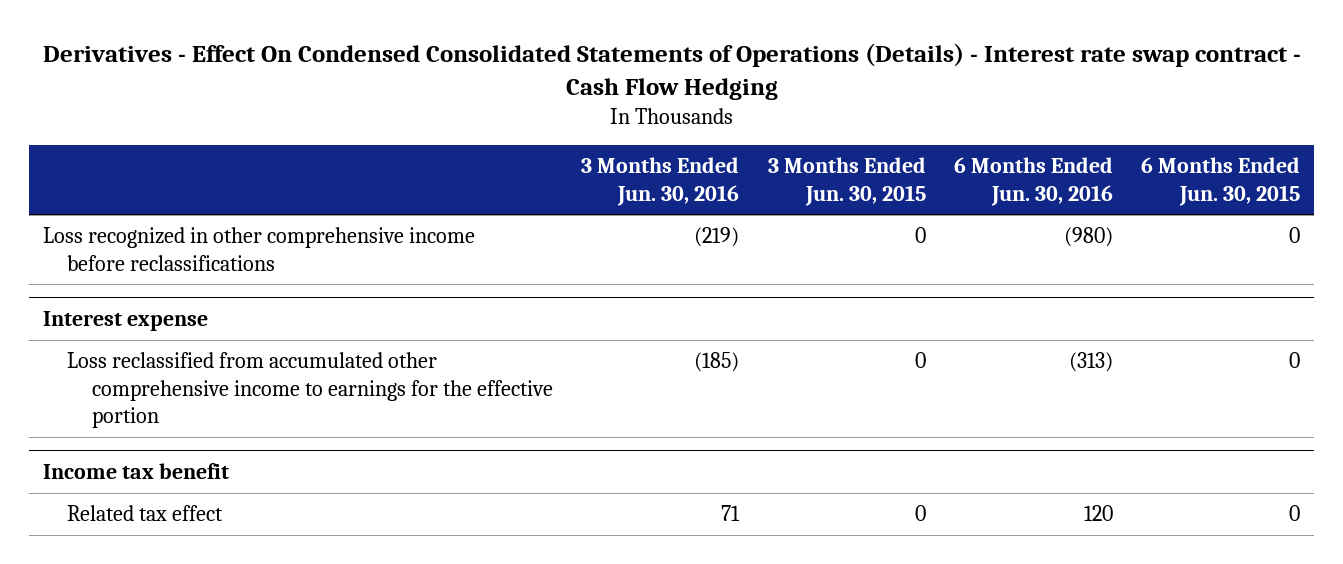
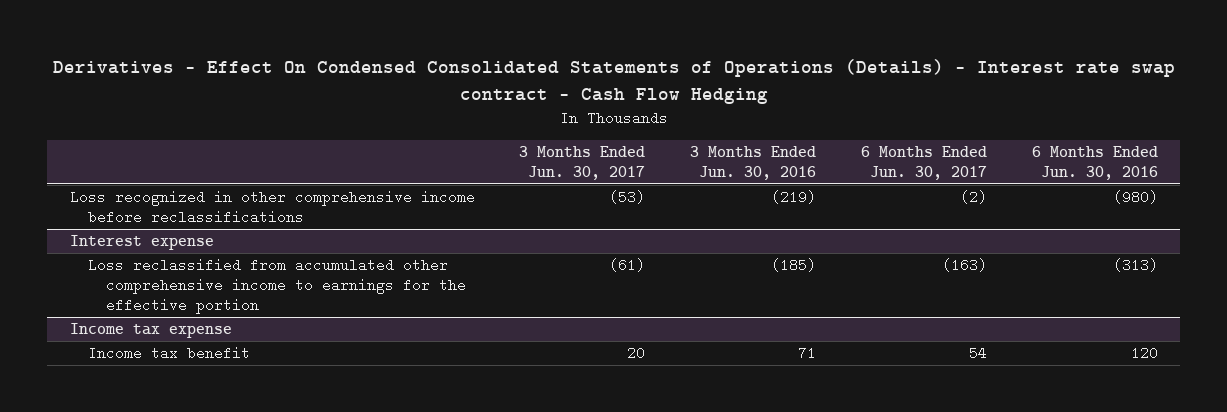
[767,157,926,206] 3 Months Ended Jun. 30, 2015 -> none
[1141,157,1301,206] 6 Months Ended Jun. 30, 2015 -> none
none -> [519,145,646,180] 3 Months Ended Jun. 30, 2017
none -> [860,145,987,180] 6 Months Ended Jun. 30, 2017
[42,462,229,479] Income tax benefit -> [69,323,232,339] Income tax expense
[67,505,224,522] Related tax effect -> [87,346,250,361] Income tax benefit

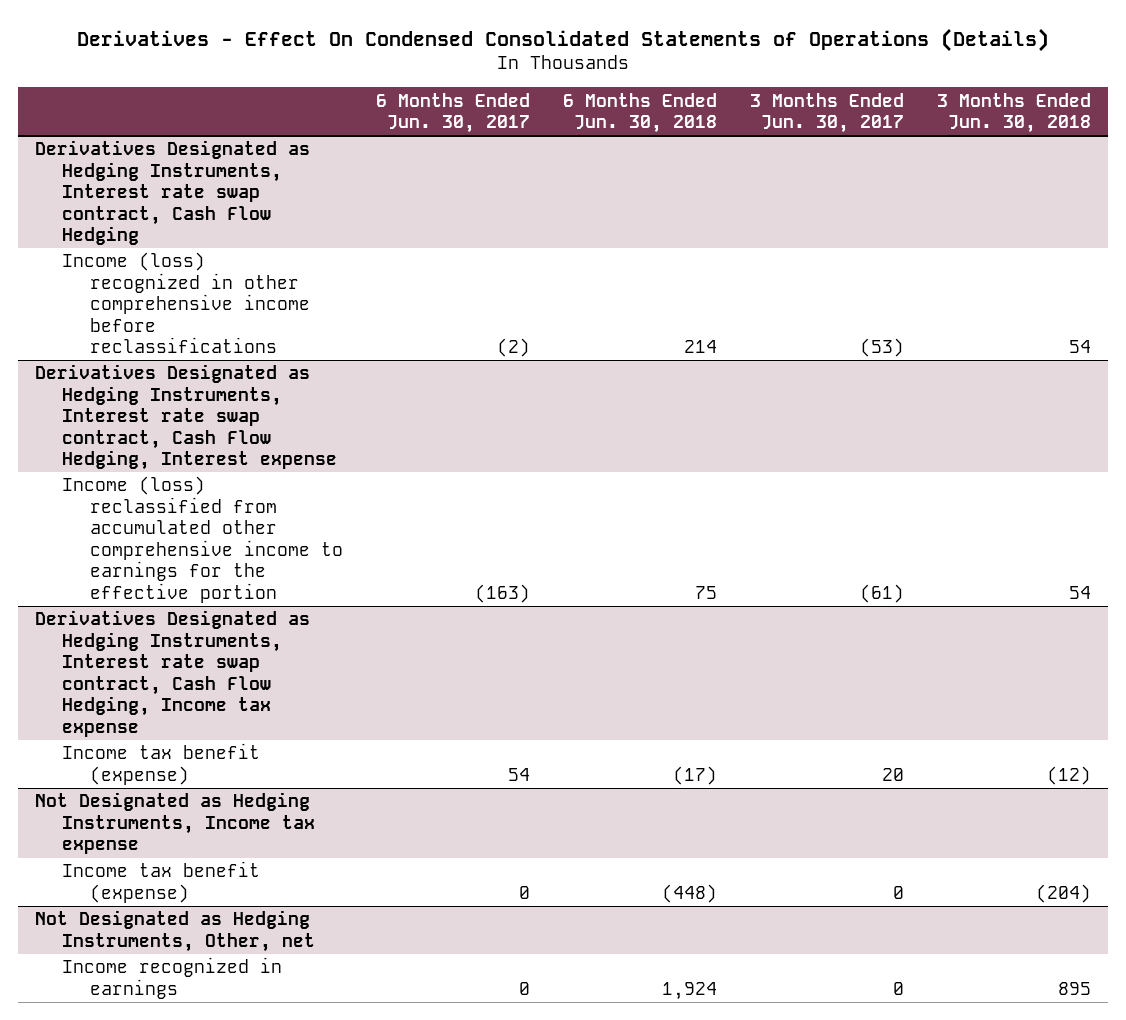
[52,59,1175,104] Derivatives - Effect On Condensed Consolidated Statements of Operations (Details) - Interest rate swap contract - Cash Flow Hedging -> [77,27,1050,52] Derivatives - Effect On Condensed Consolidated Statements of Operations (Details)
[690,145,817,180] 3 Months Ended Jun. 30, 2016 -> none
[1031,145,1158,180] 6 Months Ended Jun. 30, 2016 -> none
none -> [562,92,717,133] 6 Months Ended Jun. 30, 2018
none -> [937,92,1092,133] 3 Months Ended Jun. 30, 2018
[69,235,214,251] Interest expense -> none
[69,323,232,339] Income tax expense -> none
none -> [34,140,310,246] Derivatives Designated as Hedging Instruments, Interest rate swap contract, Cash Flow Hedging
[69,190,475,225] Loss recognized in other comprehensive income before reclassifications -> [62,252,310,354] Income (loss) recognized in other comprehensive income before reclassifications
none -> [34,364,338,471] Derivatives Designated as Hedging Instruments, Interest rate swap contract, Cash Flow Hedging, Interest expense
[87,258,467,314] Loss reclassified from accumulated other comprehensive income to earnings for the effective portion -> [62,476,343,603] Income (loss) reclassified from accumulated other comprehensive income to earnings for the effective portion
none -> [34,610,310,737] Derivatives Designated as Hedging Instruments, Interest rate swap contract, Cash Flow Hedging, Income tax expense
[87,346,250,361] Income tax benefit -> [62,743,261,785] Income tax benefit (expense)
none -> [34,792,316,855] Not Designated as Hedging Instruments, Income tax expense
none -> [62,861,261,903] Income tax benefit (expense)
none -> [34,910,316,952] Not Designated as Hedging Instruments, Other, net
none -> [62,957,283,999] Income recognized in earnings

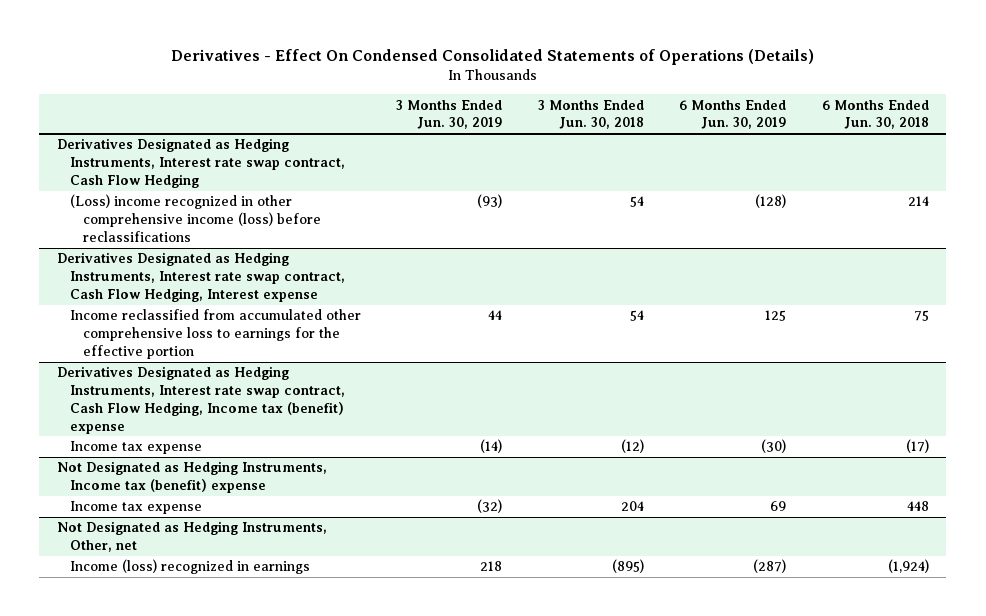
[375,92,530,133] 6 Months Ended Jun. 30, 2017 -> none
[750,92,905,133] 3 Months Ended Jun. 30, 2017 -> none
none -> [396,99,503,130] 3 Months Ended Jun. 30, 2019
none -> [679,99,787,130] 6 Months Ended Jun. 30, 2019
[62,252,310,354] Income (loss) recognized in other comprehensive income before reclassifications -> [69,194,321,242] (Loss) income recognized in other comprehensive income (loss) before reclassifications
[62,476,343,603] Income (loss) reclassified from accumulated other comprehensive income to earnings for the effective portion -> [69,309,361,359] Income reclassified from accumulated other comprehensive loss to earnings for the effective portion
[34,610,310,737] Derivatives Designated as Hedging Instruments, Interest rate swap contract, Cash Flow Hedging, Income tax expense -> [57,366,345,434] Derivatives Designated as Hedging Instruments, Interest rate swap contract, Cash Flow Hedging, Income tax (benefit) expense
[62,743,261,785] Income tax benefit (expense) -> [69,441,202,455] Income tax expense
[34,792,316,855] Not Designated as Hedging Instruments, Income tax expense -> [57,461,328,494] Not Designated as Hedging Instruments, Income tax (benefit) expense
[62,861,261,903] Income tax benefit (expense) -> [69,501,202,515] Income tax expense
[661,883,717,903] (448) -> [906,501,929,512] 448
[1036,883,1092,903] (204) -> [620,501,644,512] 204
[62,957,283,999] Income recognized in earnings -> [69,559,310,575] Income (loss) recognized in earnings
[661,981,717,1000] 1,924 -> [887,559,929,574] (1,924)
[1058,981,1092,995] 895 -> [611,559,644,574] (895)

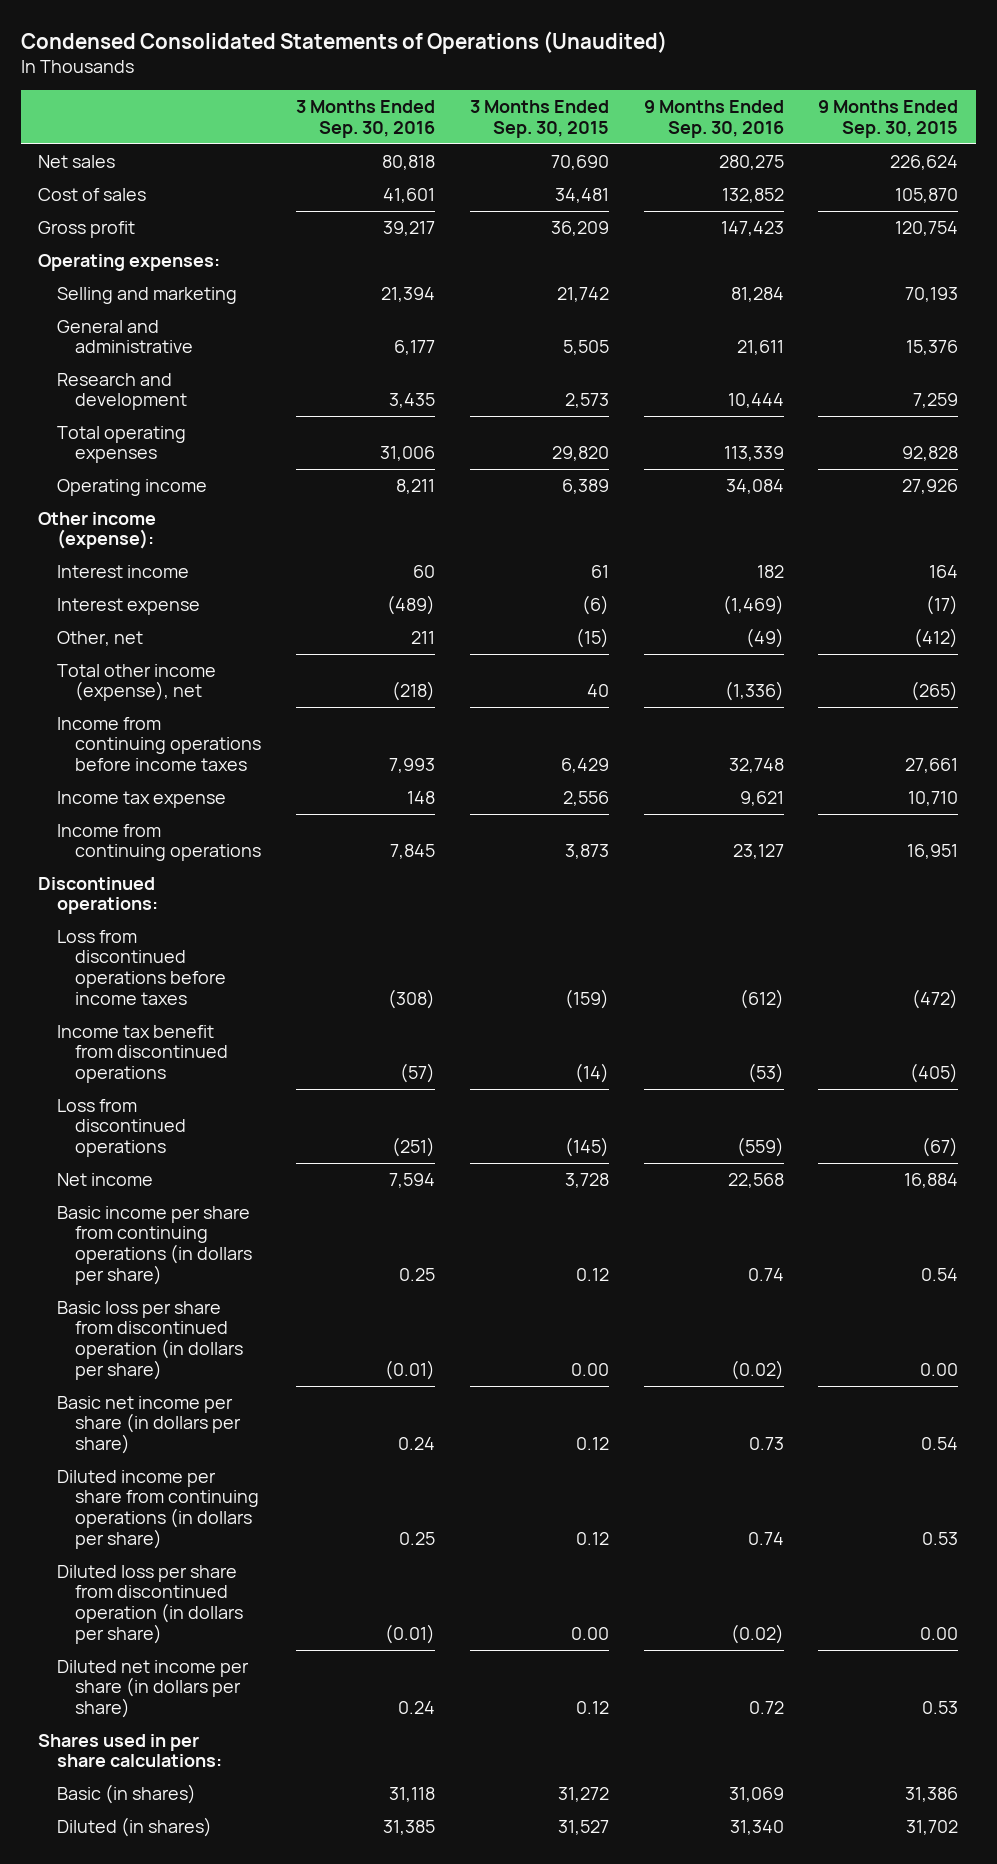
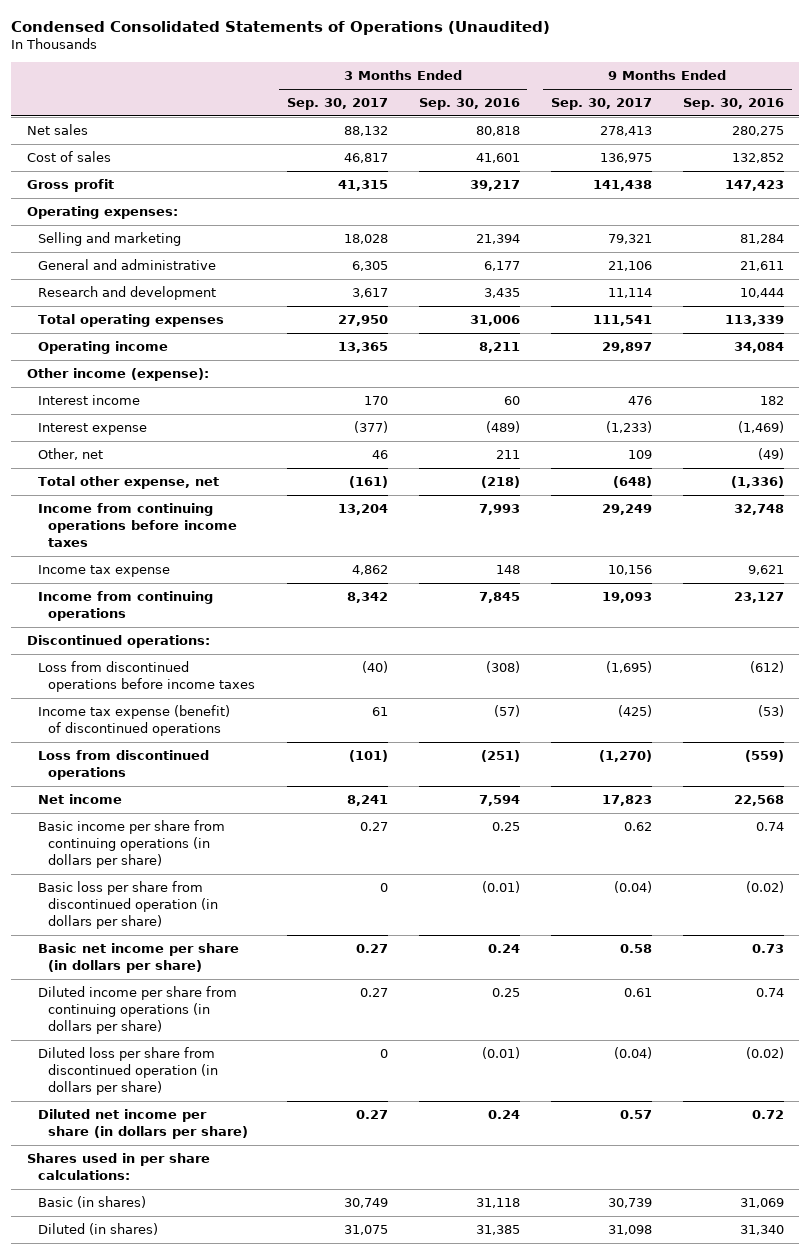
[469,100,609,138] 3 Months Ended Sep. 30, 2015 -> none
[818,100,959,138] 9 Months Ended Sep. 30, 2015 -> none
none -> [286,98,388,111] Sep. 30, 2017
none -> [550,98,652,111] Sep. 30, 2017
[56,663,216,702] Total other income (expense), net -> [37,476,219,490] Total other expense, net
[56,1024,229,1084] Income tax benefit from discontinued operations -> [37,705,230,737] Income tax expense (benefit) of discontinued operations

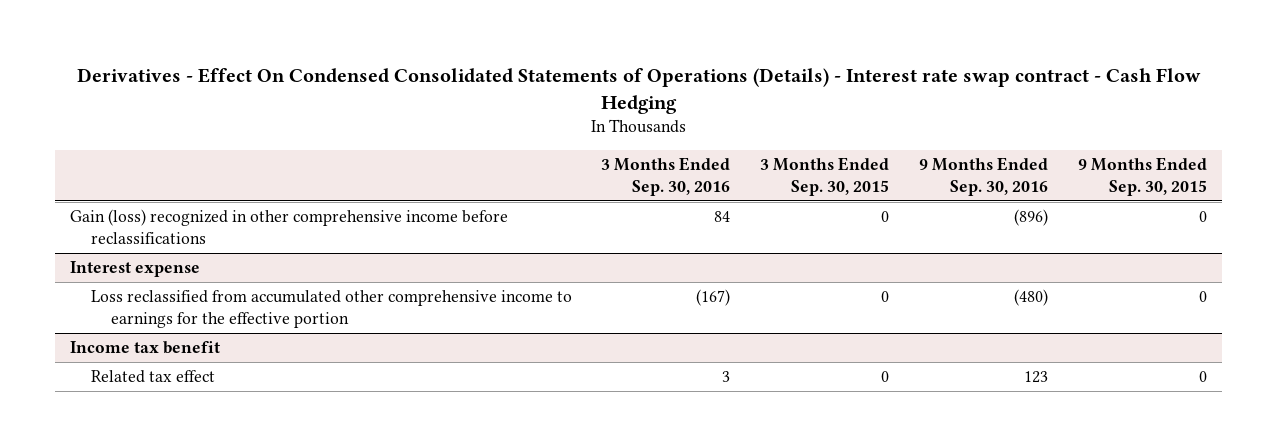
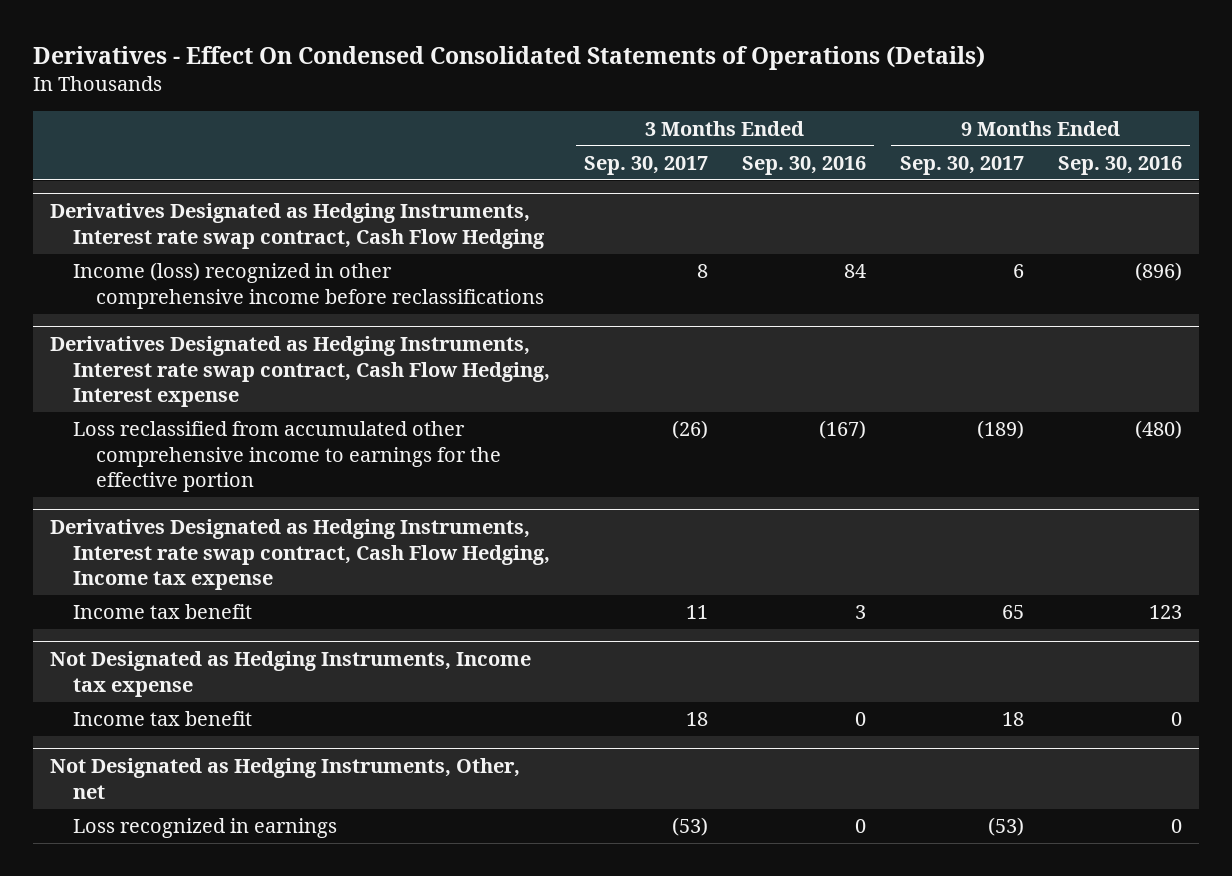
[76,68,1201,115] Derivatives - Effect On Condensed Consolidated Statements of Operations (Details) - Interest rate swap contract - Cash Flow Hedging -> [33,46,986,71] Derivatives - Effect On Condensed Consolidated Statements of Operations (Details)
[760,157,890,196] 3 Months Ended Sep. 30, 2015 -> none
[1078,157,1208,196] 9 Months Ended Sep. 30, 2015 -> none
none -> [584,155,709,175] Sep. 30, 2017
none -> [899,155,1024,175] Sep. 30, 2017
[70,261,201,278] Interest expense -> none
none -> [50,203,546,249] Derivatives Designated as Hedging Instruments, Interest rate swap contract, Cash Flow Hedging
[70,209,509,244] Gain (loss) recognized in other comprehensive income before reclassifications -> [73,262,545,309] Income (loss) recognized in other comprehensive income before reclassifications
none -> [50,336,551,408] Derivatives Designated as Hedging Instruments, Interest rate swap contract, Cash Flow Hedging, Interest expense
[70,341,221,355] Income tax benefit -> none
none -> [50,519,551,591] Derivatives Designated as Hedging Instruments, Interest rate swap contract, Cash Flow Hedging, Income tax expense
[90,370,215,384] Related tax effect -> [73,604,253,620] Income tax benefit
none -> [50,651,532,697] Not Designated as Hedging Instruments, Income tax expense
none -> [73,711,253,727] Income tax benefit
none -> [50,758,521,799] Not Designated as Hedging Instruments, Other, net
none -> [73,818,338,839] Loss recognized in earnings

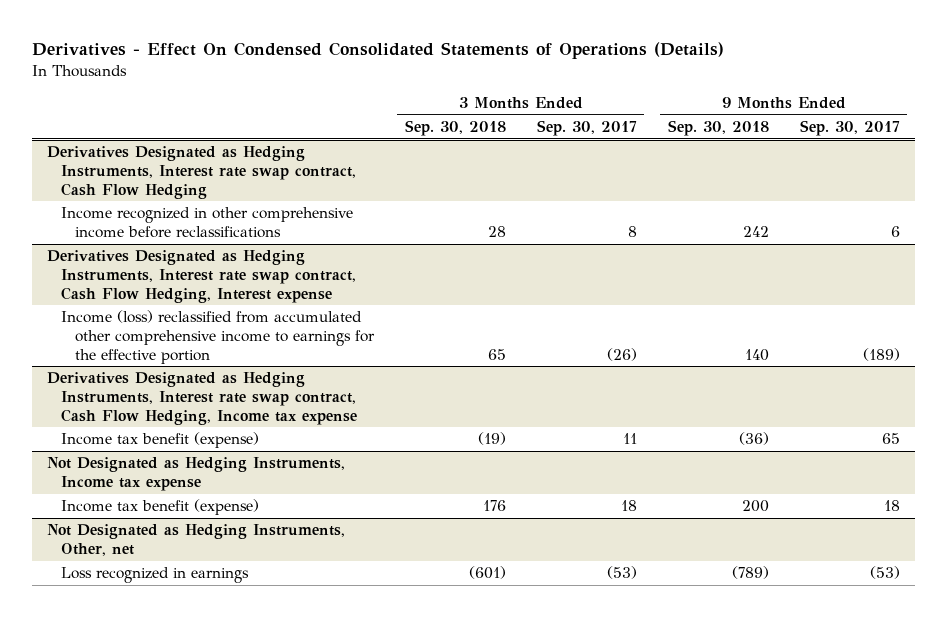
[741,155,866,175] Sep. 30, 2016 -> none
[1057,155,1182,175] Sep. 30, 2016 -> none
none -> [404,120,506,137] Sep. 30, 2018
none -> [667,120,769,137] Sep. 30, 2018
[73,262,545,309] Income (loss) recognized in other comprehensive income before reclassifications -> [60,207,353,238] Income recognized in other comprehensive income before reclassifications
[73,421,502,493] Loss reclassified from accumulated other comprehensive income to earnings for the effective portion -> [60,310,375,364] Income (loss) reclassified from accumulated other comprehensive income to earnings for the effective portion
[73,604,253,620] Income tax benefit -> [60,432,259,449] Income tax benefit (expense)
[73,711,253,727] Income tax benefit -> [60,499,259,516] Income tax benefit (expense)

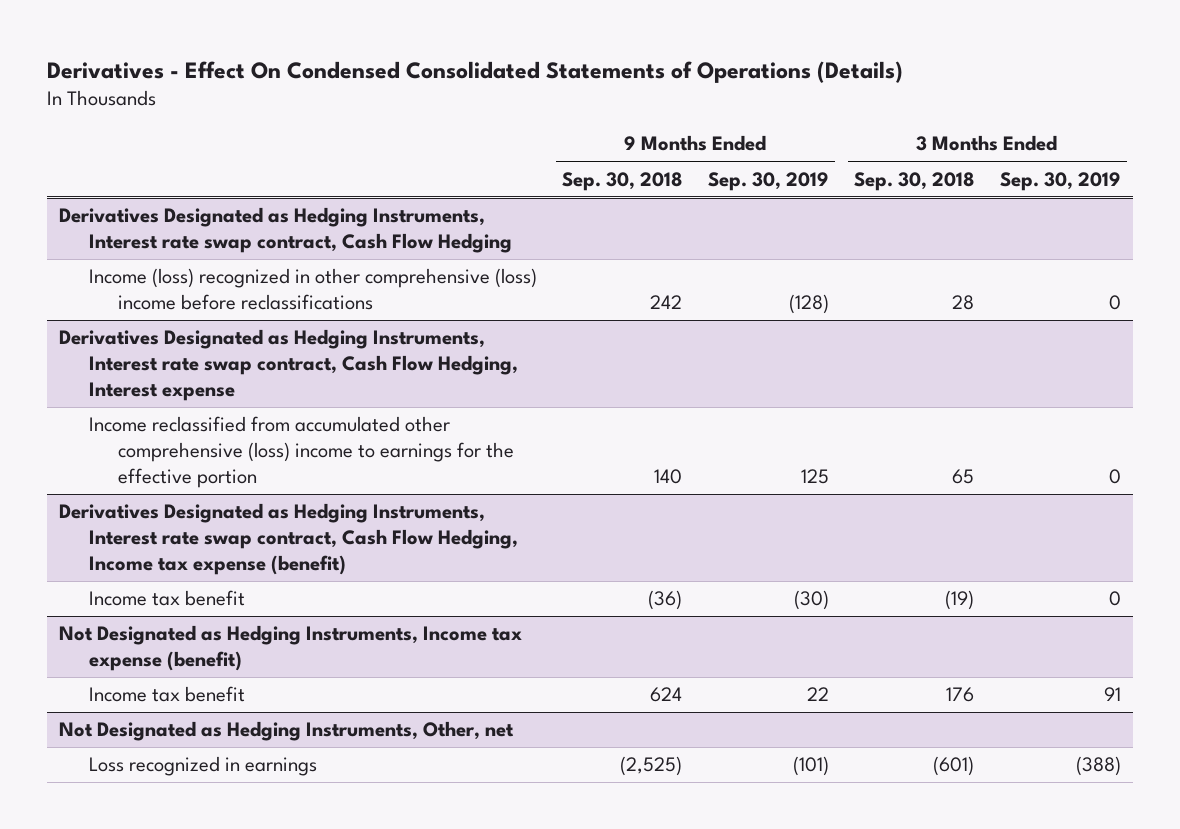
[536,120,637,137] Sep. 30, 2017 -> none
[799,120,900,137] Sep. 30, 2017 -> none
none -> [707,171,829,191] Sep. 30, 2019
none -> [999,171,1121,191] Sep. 30, 2019
[60,207,353,238] Income recognized in other comprehensive income before reclassifications -> [88,268,537,311] Income (loss) recognized in other comprehensive (loss) income before reclassifications
[60,310,375,364] Income (loss) reclassified from accumulated other comprehensive income to earnings for the effective portion -> [88,416,515,488] Income reclassified from accumulated other comprehensive (loss) income to earnings for the effective portion
[47,372,357,425] Derivatives Designated as Hedging Instruments, Interest rate swap contract, Cash Flow Hedging, Income tax expense -> [59,503,518,575] Derivatives Designated as Hedging Instruments, Interest rate swap contract, Cash Flow Hedging, Income tax expense (benefit)
[60,432,259,449] Income tax benefit (expense) -> [88,590,245,607] Income tax benefit
[47,457,346,491] Not Designated as Hedging Instruments, Income tax expense -> [59,625,523,672] Not Designated as Hedging Instruments, Income tax expense (benefit)
[60,499,259,516] Income tax benefit (expense) -> [88,686,245,703] Income tax benefit
[741,500,769,513] 200 -> [650,687,683,703] 624
[731,566,769,580] (789) -> [620,756,683,777] (2,525)

